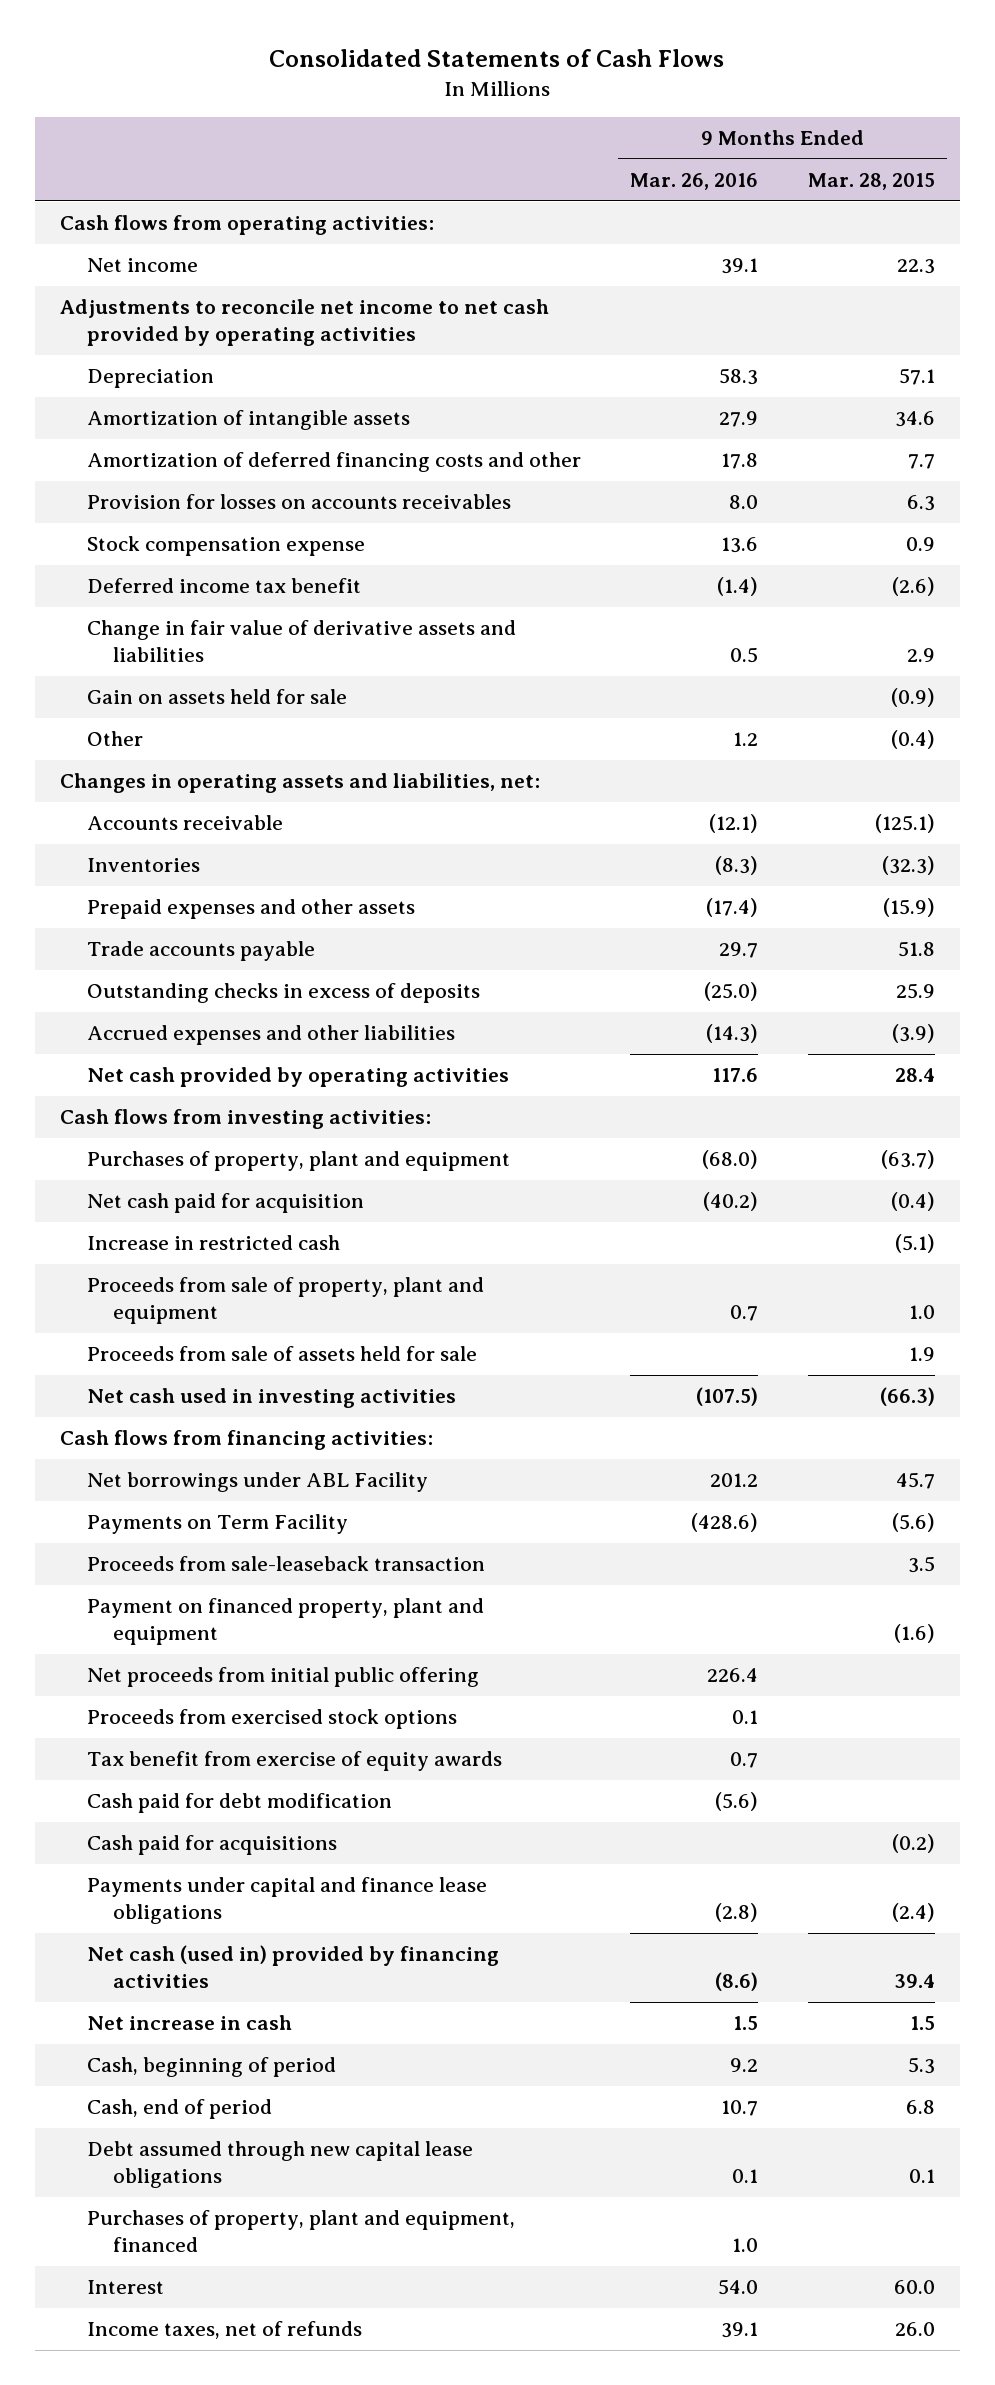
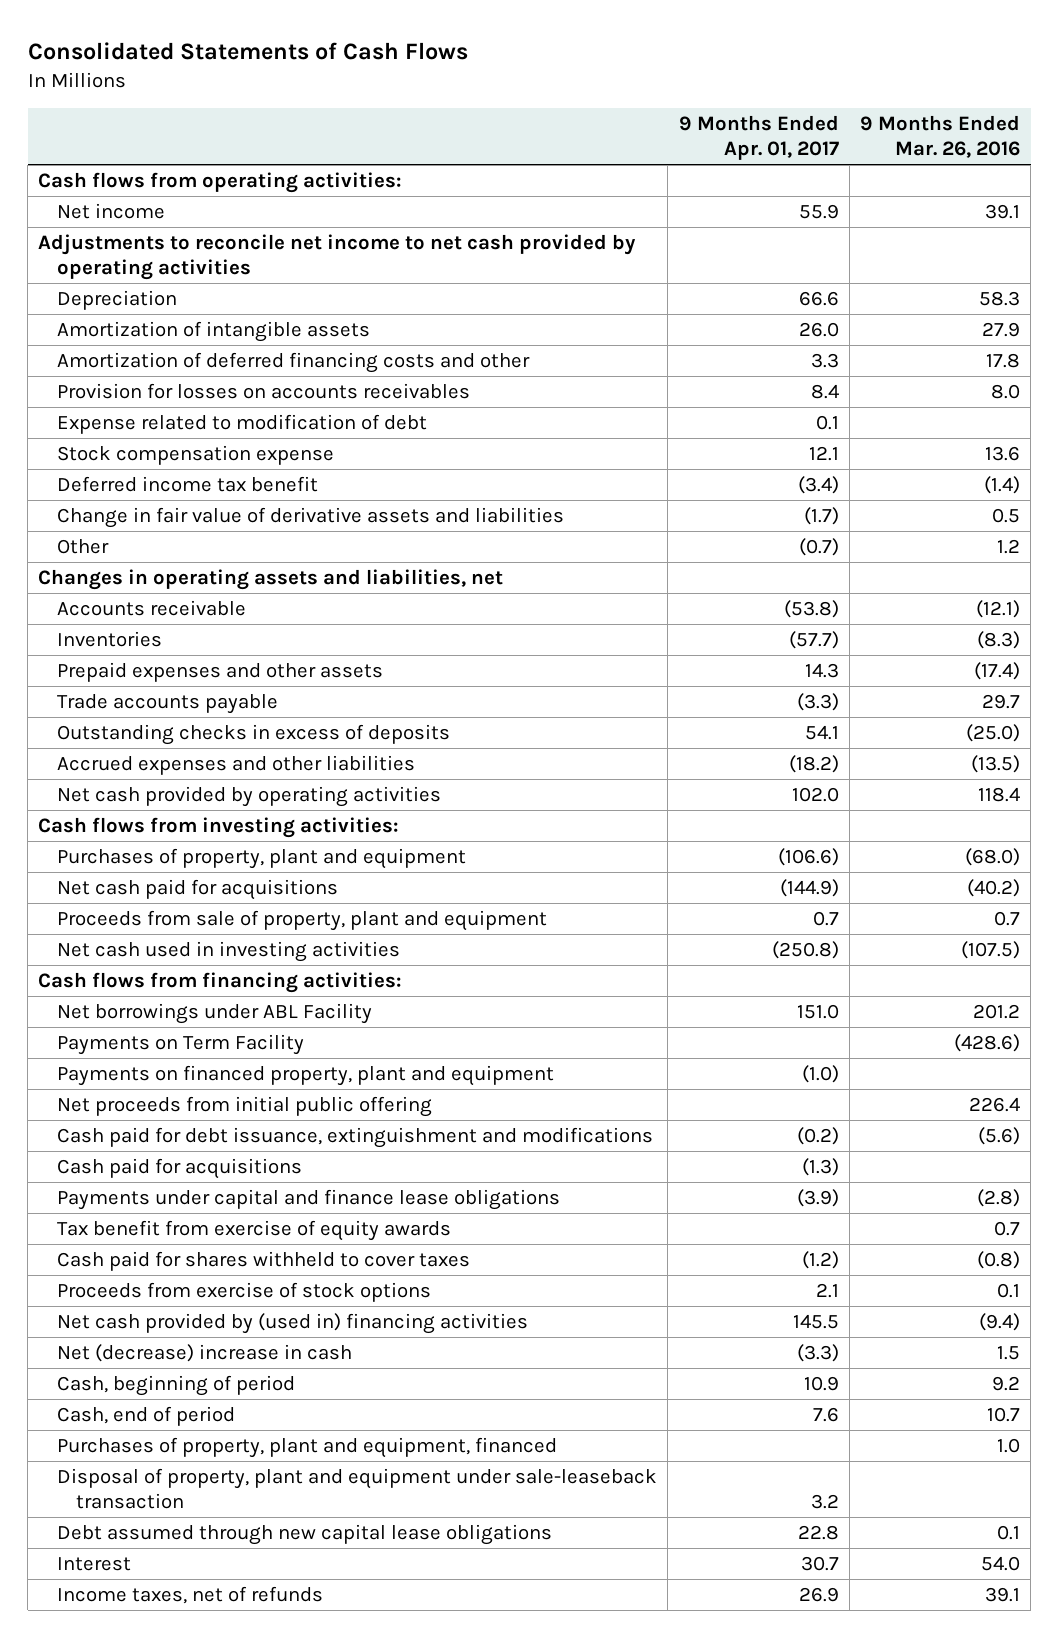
[807,173,935,191] Mar. 28, 2015 -> none
none -> [678,114,839,161] 9 Months Ended Apr. 01, 2017
none -> [57,413,428,434] Expense related to modification of debt
[86,689,347,705] Gain on assets held for sale -> none
[59,773,540,794] Changes in operating assets and liabilities, net: -> [38,568,504,590] Changes in operating assets and liabilities, net
[706,1024,759,1044] (14.3) -> [971,754,1021,773] (13.5)
[712,1068,759,1083] 117.6 -> [978,786,1021,802] 118.4
[86,1235,340,1251] Increase in restricted cash -> none
[86,1193,364,1214] Net cash paid for acquisition -> [57,878,339,900] Net cash paid for acquisitions
[86,1346,477,1362] Proceeds from sale of assets held for sale -> none
[86,1556,485,1572] Proceeds from sale-leaseback transaction -> none
[86,1598,484,1646] Payment on financed property, plant and equipment -> [57,1064,555,1086] Payments on financed property, plant and equipment
[86,1709,457,1730] Proceeds from exercised stock options -> none
[86,1793,392,1814] Cash paid for debt modification -> [57,1126,654,1148] Cash paid for debt issuance, extinguishment and modifications
[86,1751,502,1772] Tax benefit from exercise of equity awards -> [57,1219,452,1241] Tax benefit from exercise of equity awards
none -> [57,1250,471,1271] Cash paid for shares withheld to cover taxes
none -> [57,1281,432,1302] Proceeds from exercise of stock options
[86,1945,499,1989] Net cash (used in) provided by financing activities -> [57,1312,529,1334] Net cash provided by (used in) financing activities
[715,1972,759,1992] (8.6) -> [979,1312,1021,1331] (9.4)
[86,2015,292,2031] Net increase in cash -> [57,1343,353,1362] Net (decrease) increase in cash
none -> [57,1467,658,1510] Disposal of property, plant and equipment under sale-leaseback transaction
[86,2141,473,2189] Debt assumed through new capital lease obligations -> [57,1523,553,1545] Debt assumed through new capital lease obligations

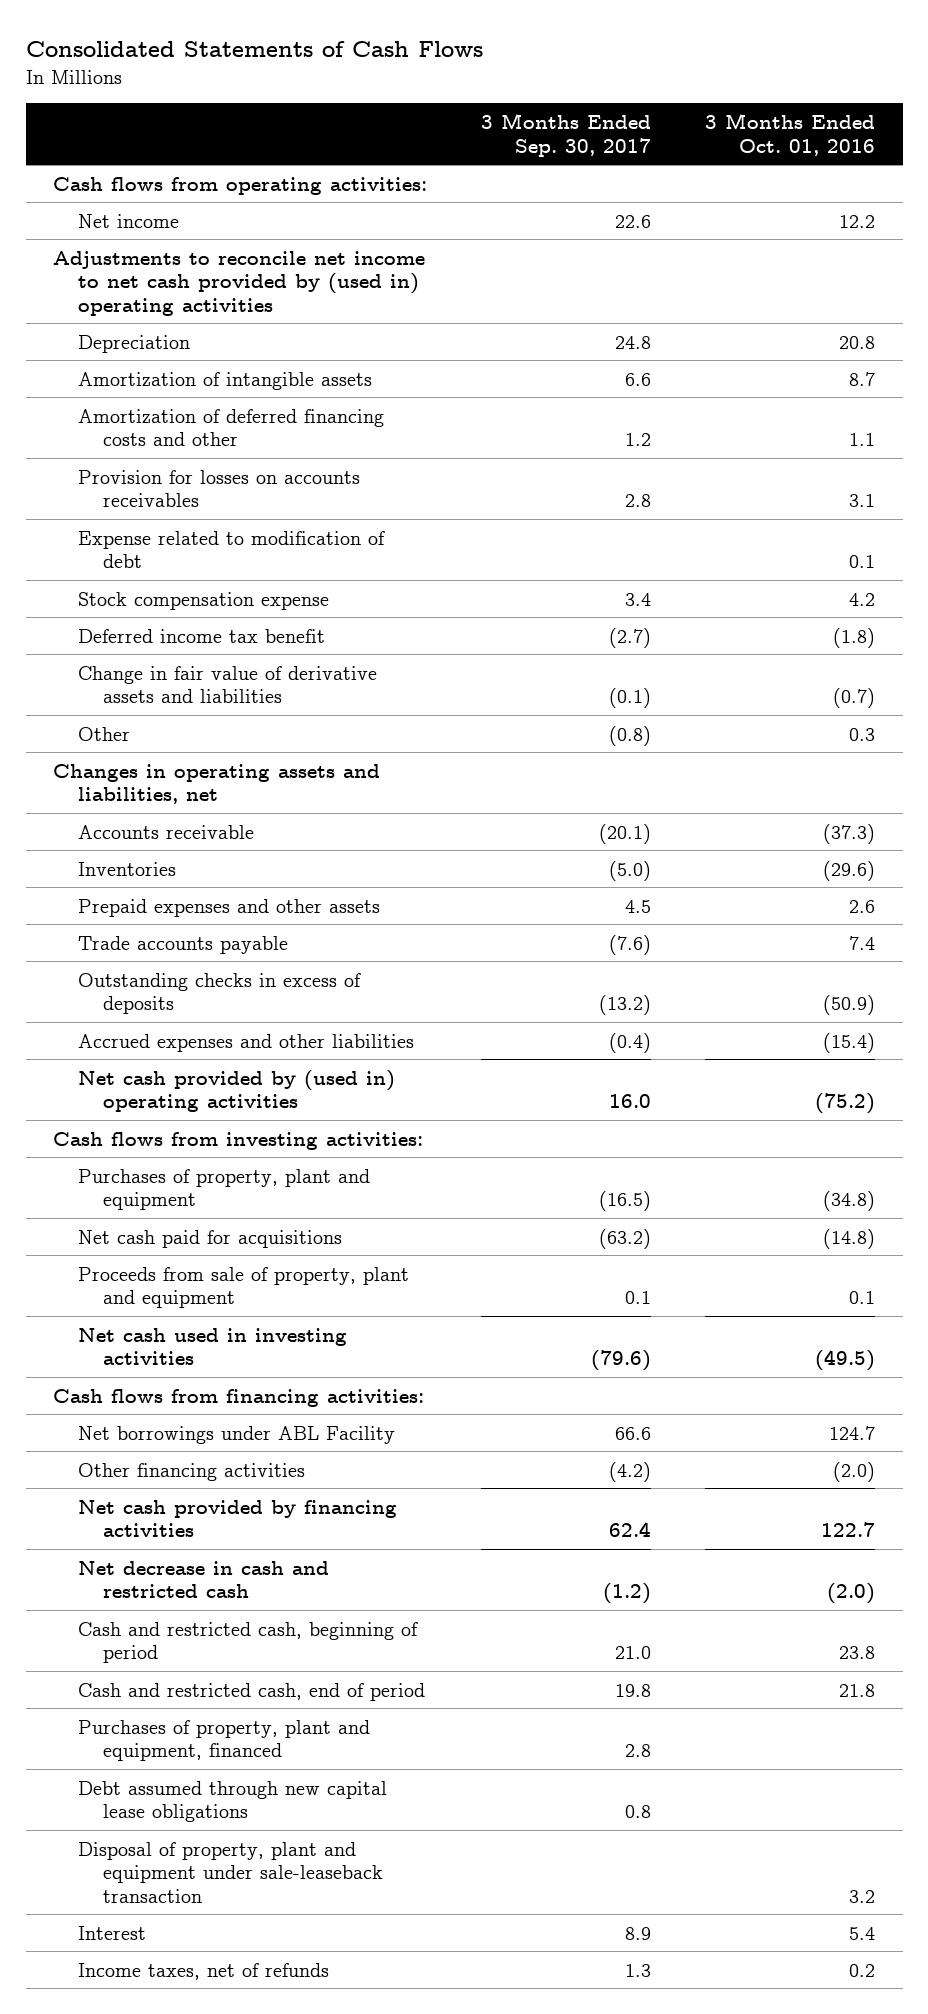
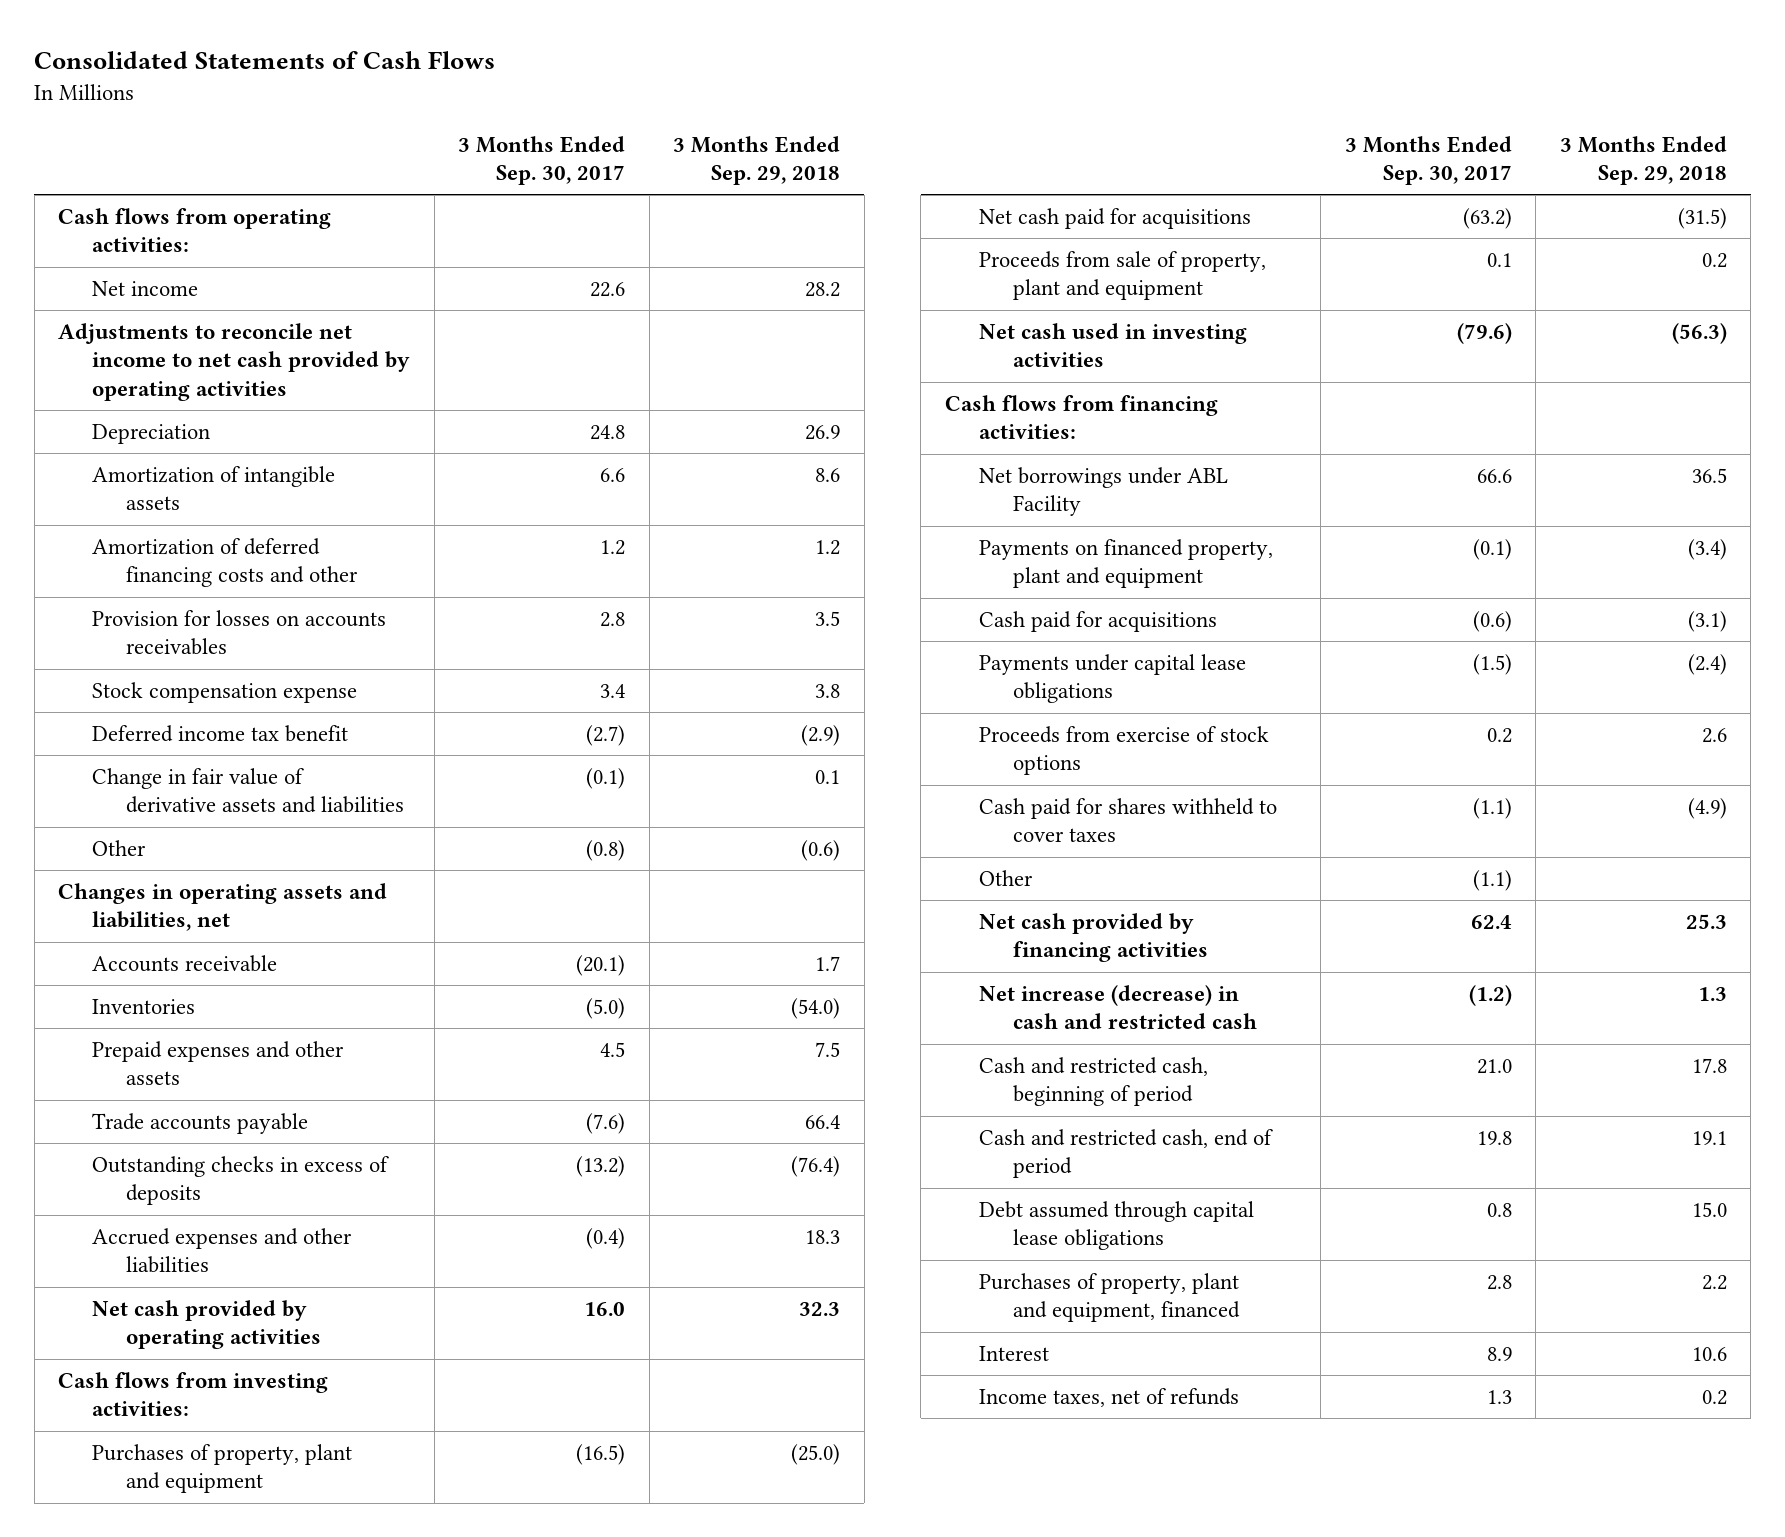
[705,112,876,156] 3 Months Ended Oct. 01, 2016 -> none
none -> [673,135,841,185] 3 Months Ended Sep. 29, 2018
[52,250,425,316] Adjustments to reconcile net income to net cash provided by (used in) operating activities -> [58,323,411,401] Adjustments to reconcile net income to net cash provided by operating activities
[78,530,386,569] Expense related to modification of debt -> none
[78,1069,396,1113] Net cash provided by (used in) operating activities -> [92,1300,322,1350] Net cash provided by operating activities
none -> [978,539,1273,589] Payments on financed property, plant and equipment
none -> [978,611,1217,633] Cash paid for acquisitions
none -> [978,654,1246,704] Payments under capital lease obligations
none -> [978,726,1269,776] Proceeds from exercise of stock options
none -> [978,798,1277,843] Cash paid for shares withheld to cover taxes
[78,1462,306,1481] Other financing activities -> [978,870,1033,887] Other
[609,1461,652,1482] (4.2) -> [1472,870,1512,892] (1.1)
[78,1560,330,1599] Net decrease in cash and restricted cash -> [978,985,1257,1030] Net increase (decrease) in cash and restricted cash
none -> [978,1201,1254,1251] Debt assumed through capital lease obligations
[78,1780,388,1823] Debt assumed through new capital lease obligations -> none
[78,1841,384,1903] Disposal of property, plant and equipment under sale-leaseback transaction -> none

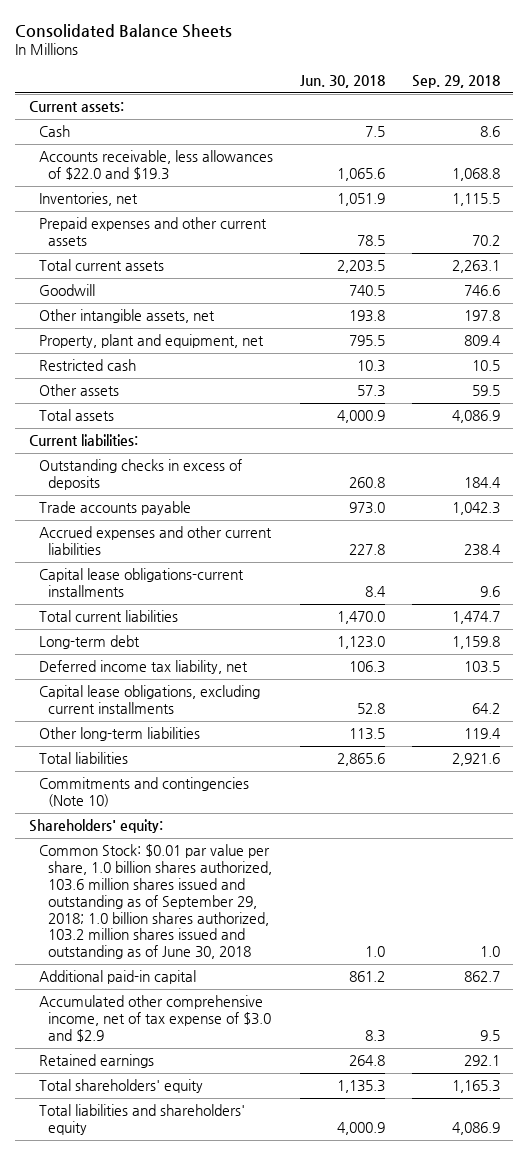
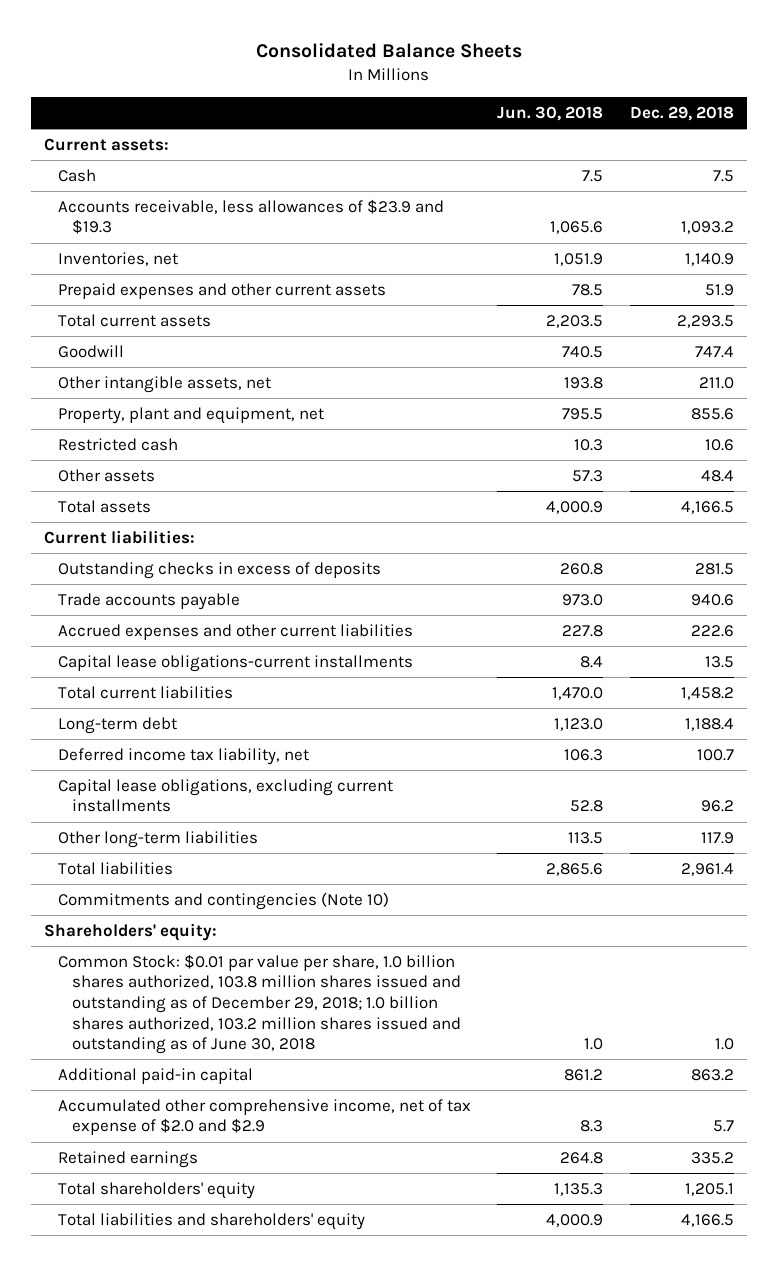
[411,74,500,88] Sep. 29, 2018 -> none
none -> [629,106,734,122] Dec. 29, 2018
[38,150,273,181] Accounts receivable, less allowances of $22.0 and $19.3 -> [57,198,444,235] Accounts receivable, less allowances of $23.9 and $19.3
[38,844,273,960] Common Stock: $0.01 par value per share, 1.0 billion shares authorized, 103.6 million shares issued and outstanding as of September 29, 2018; 1.0 billion shares authorized, 103.2 million shares issued and outstanding as of June 30, 2018 -> [57,953,461,1055] Common Stock: $0.01 par value per share, 1.0 billion shares authorized, 103.8 million shares issued and outstanding as of December 29, 2018; 1.0 billion shares authorized, 103.2 million shares issued and outstanding as of June 30, 2018
[38,995,272,1042] Accumulated other comprehensive income, net of tax expense of $3.0 and $2.9 -> [57,1098,471,1136] Accumulated other comprehensive income, net of tax expense of $2.0 and $2.9

